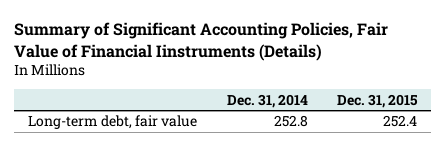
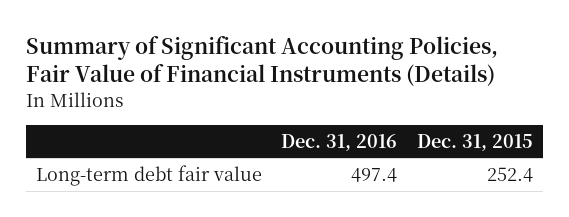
[13,22,388,61] Summary of Significant Accounting Policies, Fair Value of Financial Iinstruments (Details) -> [26,36,499,87] Summary of Significant Accounting Policies, Fair Value of Financial Instruments (Details)
[226,93,308,108] Dec. 31, 2014 -> none
none -> [281,133,398,151] Dec. 31, 2016
[28,115,198,130] Long-term debt, fair value -> [35,164,262,186] Long-term debt fair value

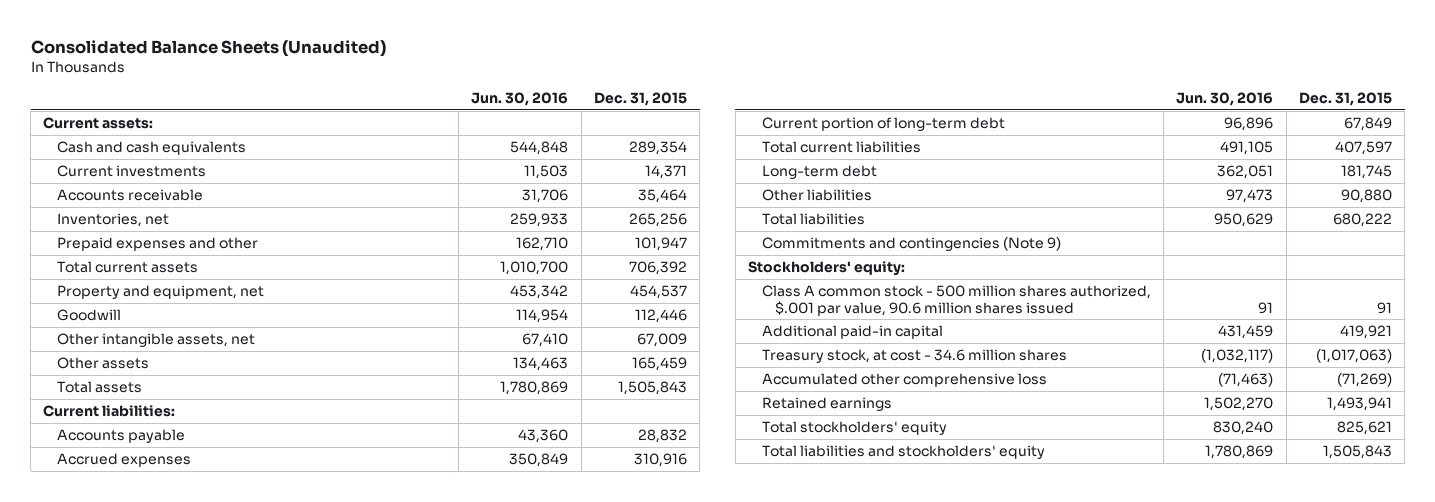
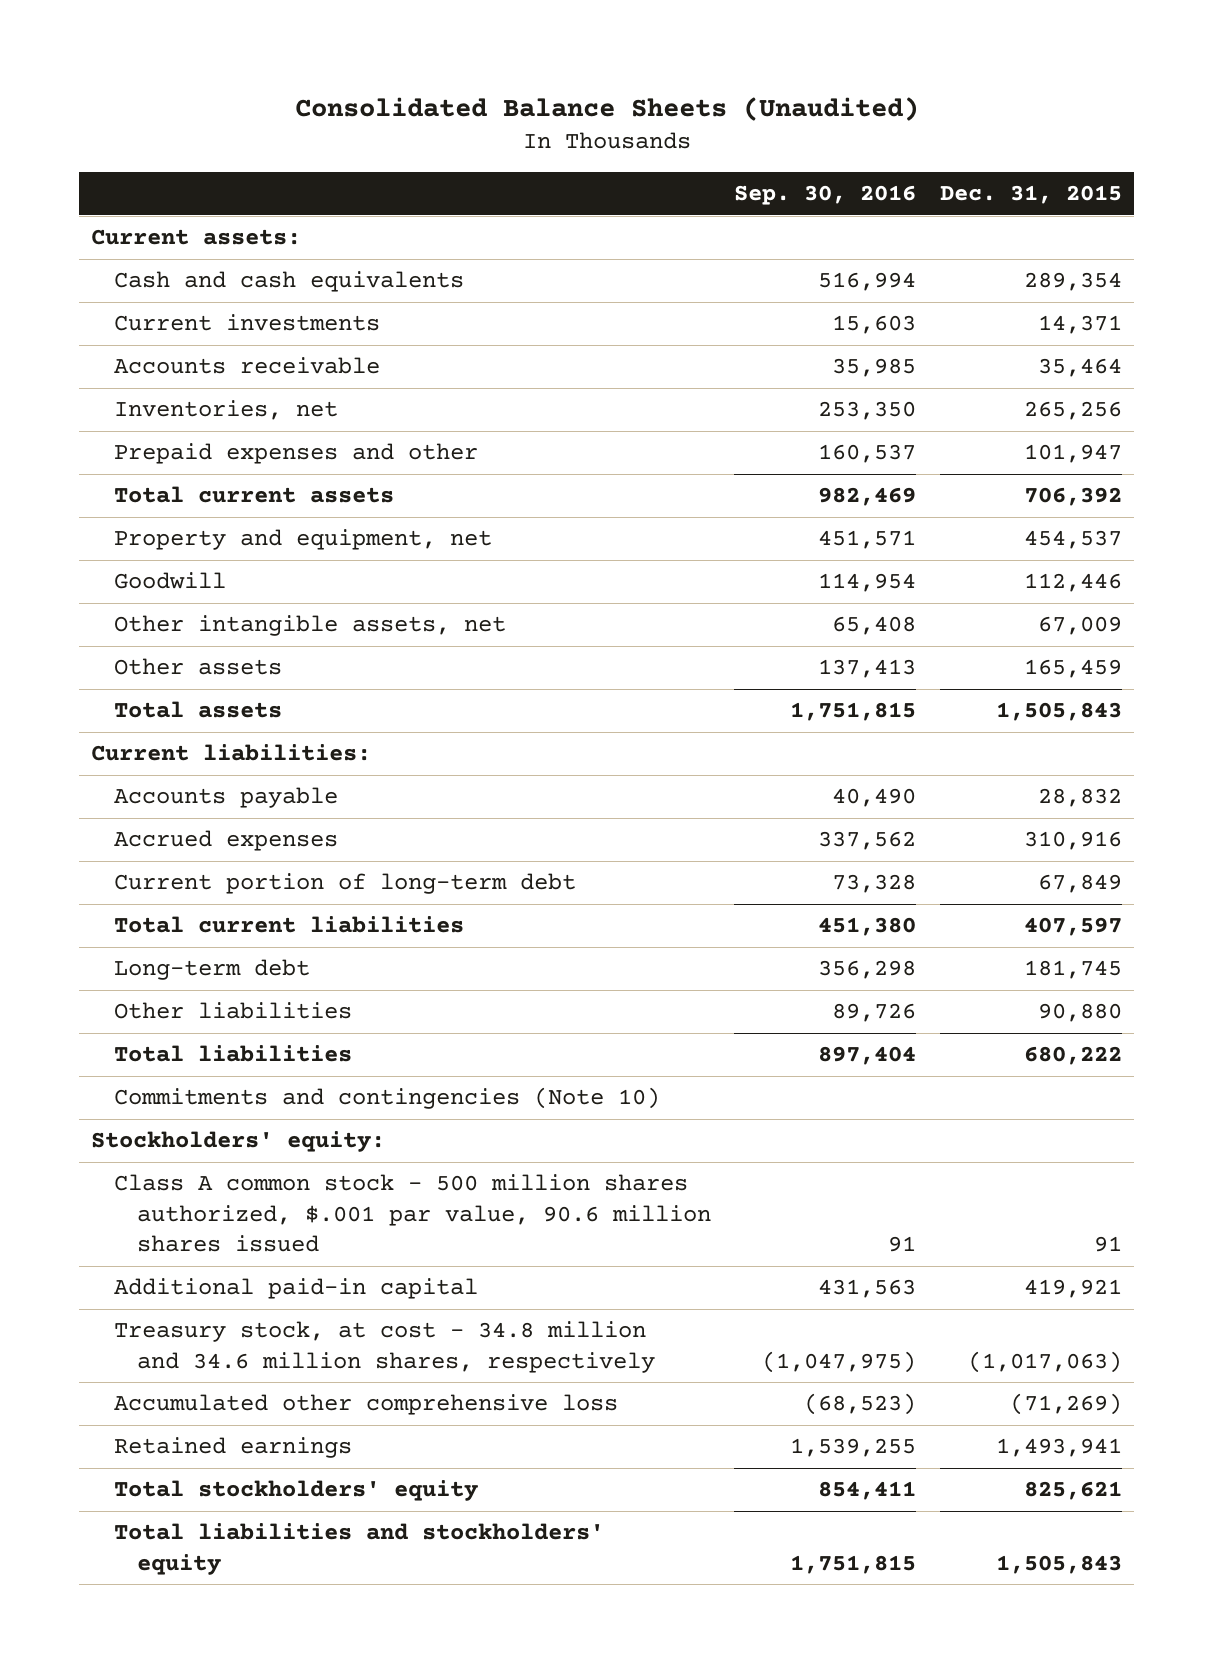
[471,92,569,107] Jun. 30, 2016 -> none
none -> [734,185,917,206] Sep. 30, 2016
[761,237,1061,252] Commitments and contingencies (Note 9) -> [113,1087,660,1110] Commitments and contingencies (Note 10)
[761,349,1067,364] Treasury stock, at cost - 34.6 million shares -> [113,1321,655,1373] Treasury stock, at cost - 34.8 million and 34.6 million shares, respectively

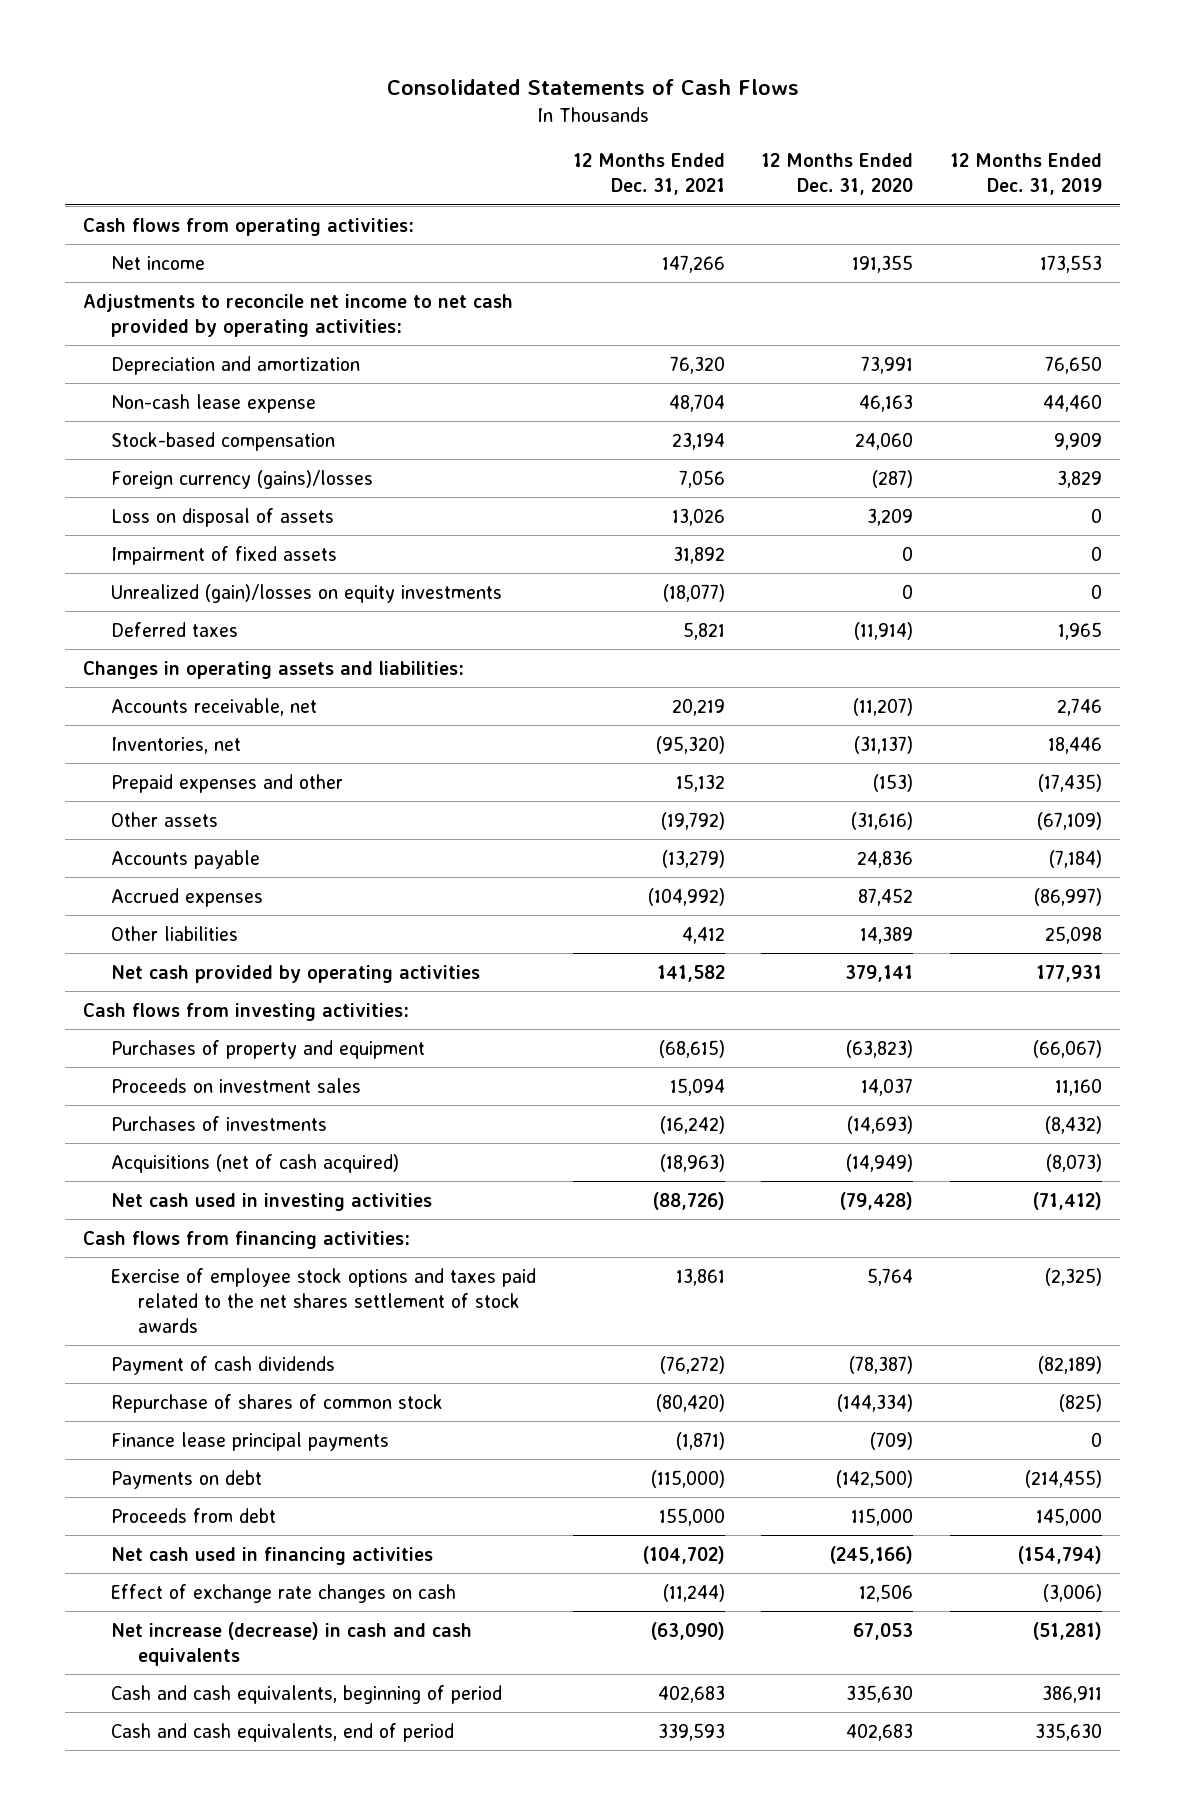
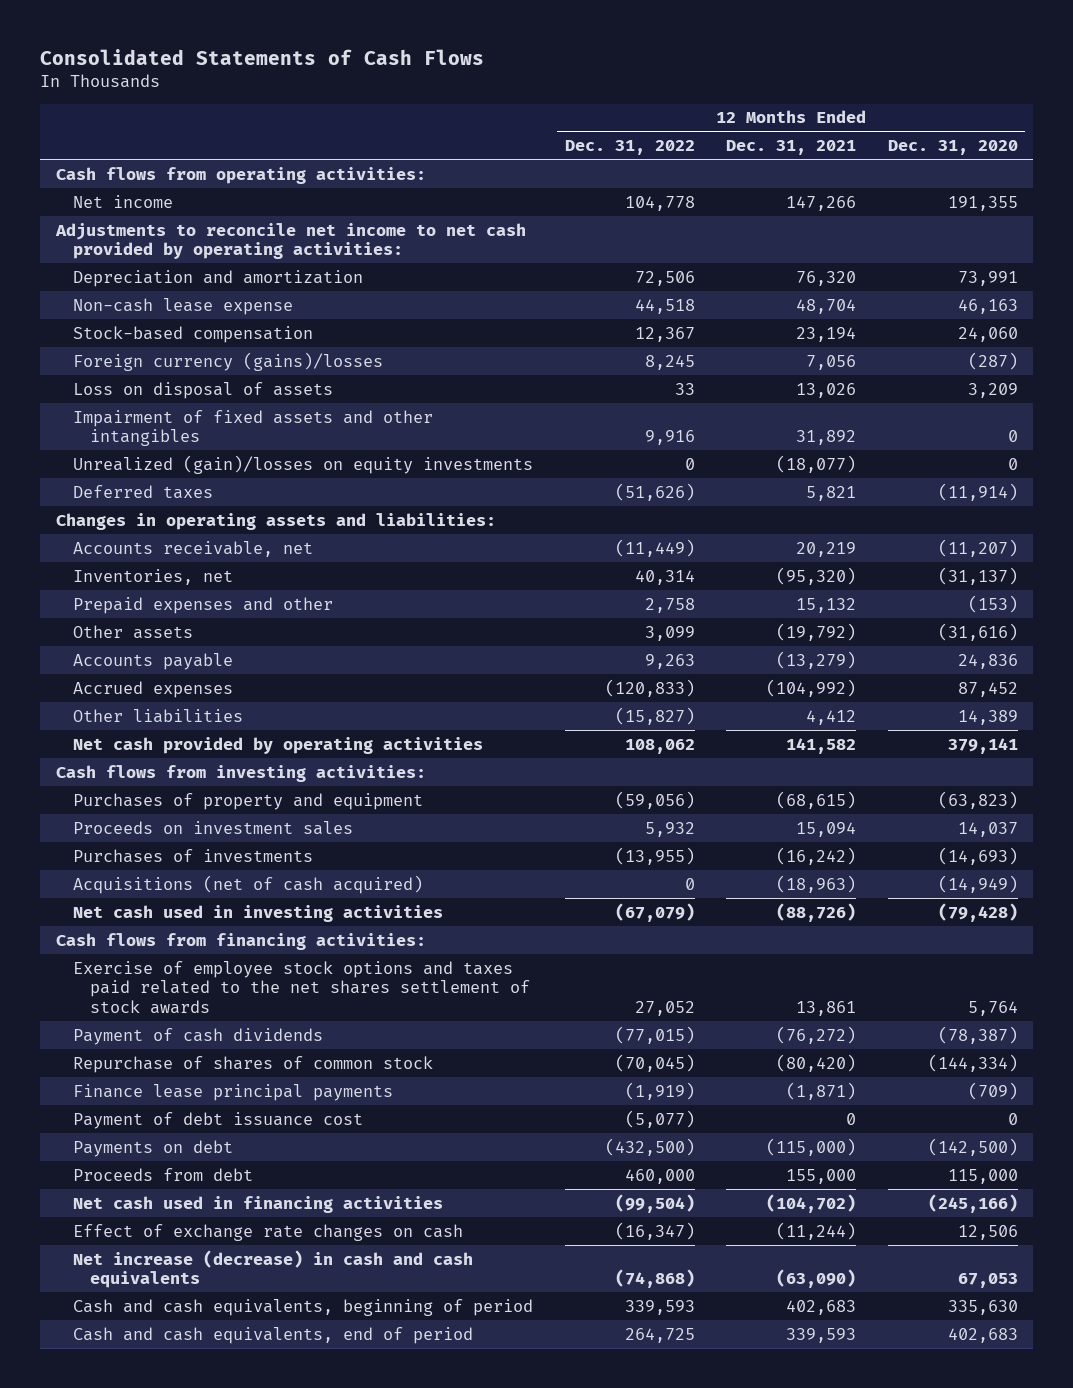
[949,153,1102,196] 12 Months Ended Dec. 31, 2019 -> none
none -> [564,140,695,156] Dec. 31, 2022
[110,545,337,565] Impairment of fixed assets -> [73,409,434,447] Impairment of fixed assets and other intangibles
none -> [73,1111,364,1129] Payment of debt issuance cost

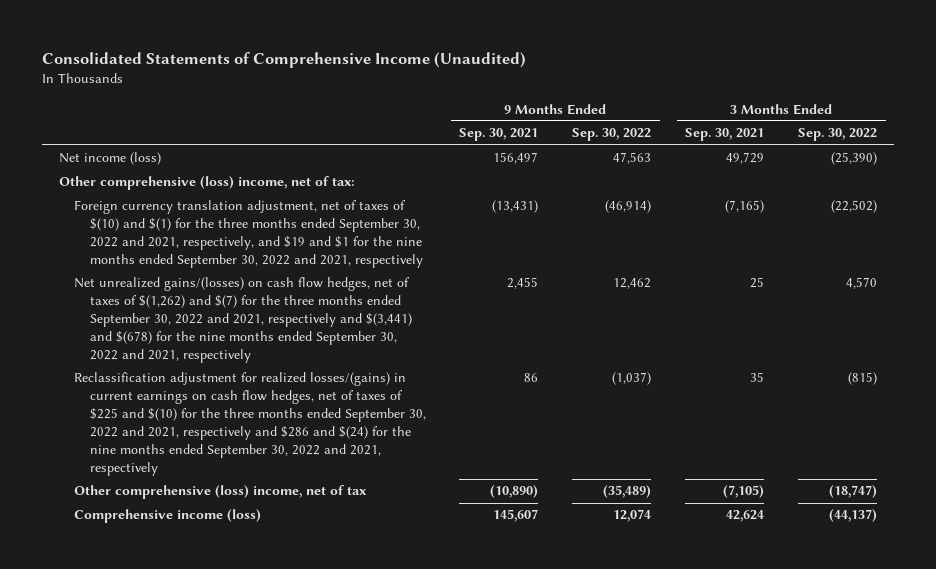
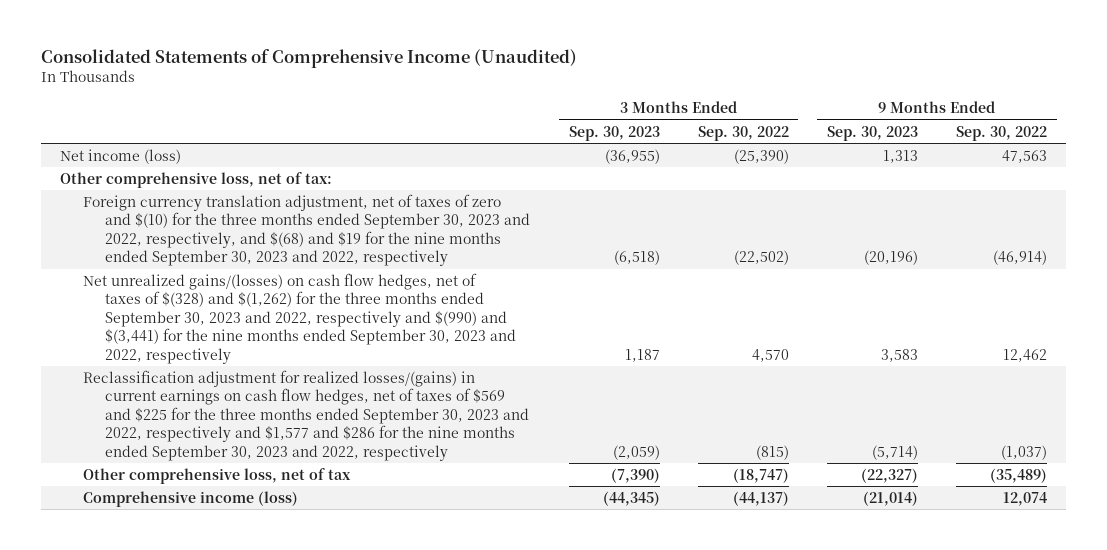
[459,128,539,142] Sep. 30, 2021 -> none
[685,128,765,142] Sep. 30, 2021 -> none
none -> [568,125,660,141] Sep. 30, 2023
none -> [827,125,919,141] Sep. 30, 2023
[58,176,355,191] Other comprehensive (loss) income, net of tax: -> [59,171,332,188] Other comprehensive loss, net of tax:
[74,200,423,269] Foreign currency translation adjustment, net of taxes of $(10) and $(1) for the three months ended September 30, 2022 and 2021, respectively, and $19 and $1 for the nine months ended September 30, 2022 and 2021, respectively -> [82,193,531,267] Foreign currency translation adjustment, net of taxes of zero and $(10) for the three months ended September 30, 2023 and 2022, respectively, and $(68) and $19 for the nine months ended September 30, 2023 and 2022, respectively
[74,277,412,364] Net unrealized gains/(losses) on cash flow hedges, net of taxes of $(1,262) and $(7) for the three months ended September 30, 2022 and 2021, respectively and $(3,441) and $(678) for the nine months ended September 30, 2022 and 2021, respectively -> [82,272,517,364] Net unrealized gains/(losses) on cash flow hedges, net of taxes of $(328) and $(1,262) for the three months ended September 30, 2023 and 2022, respectively and $(990) and $(3,441) for the nine months ended September 30, 2023 and 2022, respectively
[74,372,426,476] Reclassification adjustment for realized losses/(gains) in current earnings on cash flow hedges, net of taxes of $225 and $(10) for the three months ended September 30, 2022 and 2021, respectively and $286 and $(24) for the nine months ended September 30, 2022 and 2021, respectively -> [82,369,530,461] Reclassification adjustment for realized losses/(gains) in current earnings on cash flow hedges, net of taxes of $569 and $225 for the three months ended September 30, 2023 and 2022, respectively and $1,577 and $286 for the nine months ended September 30, 2023 and 2022, respectively
[74,485,368,500] Other comprehensive (loss) income, net of tax -> [82,467,351,484] Other comprehensive loss, net of tax

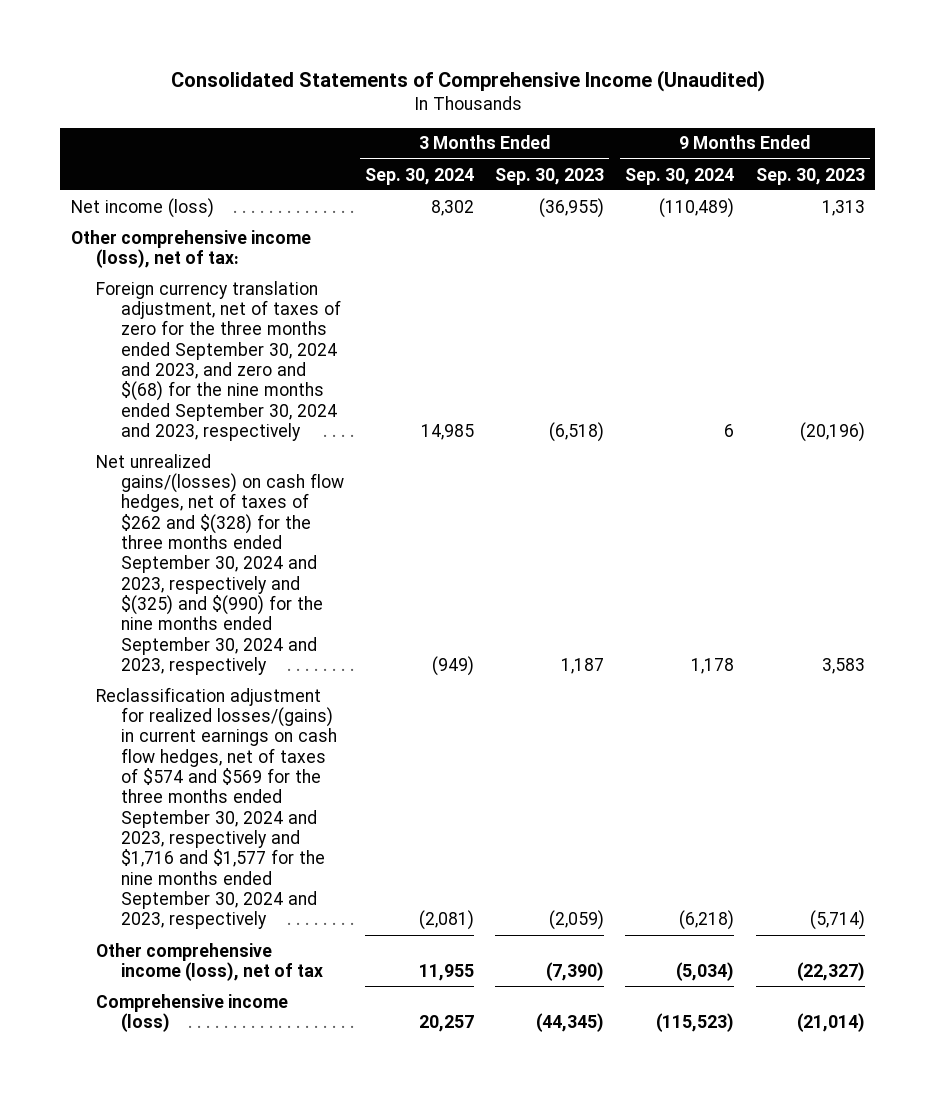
[697,125,789,141] Sep. 30, 2022 -> none
[956,125,1048,141] Sep. 30, 2022 -> none
none -> [364,167,474,185] Sep. 30, 2024
none -> [625,167,735,185] Sep. 30, 2024
[59,171,332,188] Other comprehensive loss, net of tax: -> [71,229,312,269] Other comprehensive income (loss), net of tax:
[82,193,531,267] Foreign currency translation adjustment, net of taxes of zero and $(10) for the three months ended September 30, 2023 and 2022, respectively, and $(68) and $19 for the nine months ended September 30, 2023 and 2022, respectively -> [95,280,341,441] Foreign currency translation adjustment, net of taxes of zero for the three months ended September 30, 2024 and 2023, and zero and $(68) for the nine months ended September 30, 2024 and 2023, respectively
[82,272,517,364] Net unrealized gains/(losses) on cash flow hedges, net of taxes of $(328) and $(1,262) for the three months ended September 30, 2023 and 2022, respectively and $(990) and $(3,441) for the nine months ended September 30, 2023 and 2022, respectively -> [95,453,344,675] Net unrealized gains/(losses) on cash flow hedges, net of taxes of $262 and $(328) for the three months ended September 30, 2024 and 2023, respectively and $(325) and $(990) for the nine months ended September 30, 2024 and 2023, respectively
[82,369,530,461] Reclassification adjustment for realized losses/(gains) in current earnings on cash flow hedges, net of taxes of $569 and $225 for the three months ended September 30, 2023 and 2022, respectively and $1,577 and $286 for the nine months ended September 30, 2023 and 2022, respectively -> [95,686,337,930] Reclassification adjustment for realized losses/(gains) in current earnings on cash flow hedges, net of taxes of $574 and $569 for the three months ended September 30, 2024 and 2023, respectively and $1,716 and $1,577 for the nine months ended September 30, 2024 and 2023, respectively
[82,467,351,484] Other comprehensive loss, net of tax -> [95,942,323,982] Other comprehensive income (loss), net of tax

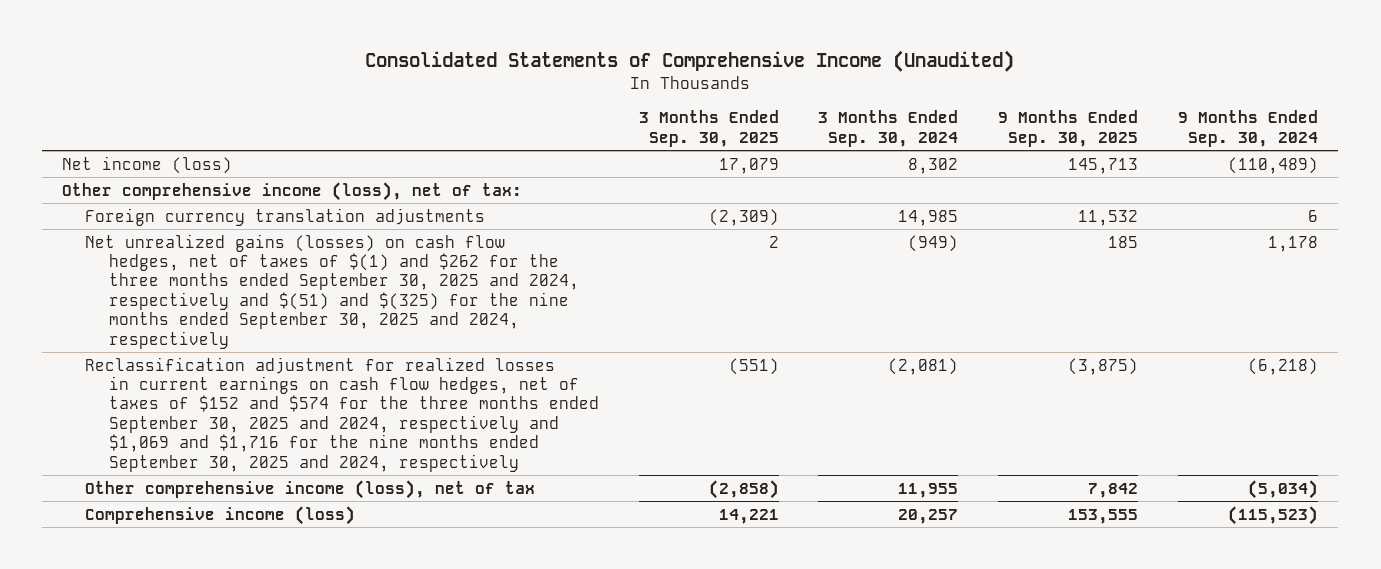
[495,167,605,185] Sep. 30, 2023 -> none
[755,167,865,185] Sep. 30, 2023 -> none
none -> [638,110,779,147] 3 Months Ended Sep. 30, 2025
none -> [998,110,1139,147] 9 Months Ended Sep. 30, 2025
[95,280,341,441] Foreign currency translation adjustment, net of taxes of zero for the three months ended September 30, 2024 and 2023, and zero and $(68) for the nine months ended September 30, 2024 and 2023, respectively -> [85,207,486,226] Foreign currency translation adjustments
[95,453,344,675] Net unrealized gains/(losses) on cash flow hedges, net of taxes of $262 and $(328) for the three months ended September 30, 2024 and 2023, respectively and $(325) and $(990) for the nine months ended September 30, 2024 and 2023, respectively -> [85,233,579,349] Net unrealized gains (losses) on cash flow hedges, net of taxes of $(1) and $262 for the three months ended September 30, 2025 and 2024, respectively and $(51) and $(325) for the nine months ended September 30, 2025 and 2024, respectively
[95,686,337,930] Reclassification adjustment for realized losses/(gains) in current earnings on cash flow hedges, net of taxes of $574 and $569 for the three months ended September 30, 2024 and 2023, respectively and $1,716 and $1,577 for the nine months ended September 30, 2024 and 2023, respectively -> [85,356,599,472] Reclassification adjustment for realized losses in current earnings on cash flow hedges, net of taxes of $152 and $574 for the three months ended September 30, 2025 and 2024, respectively and $1,069 and $1,716 for the nine months ended September 30, 2025 and 2024, respectively

